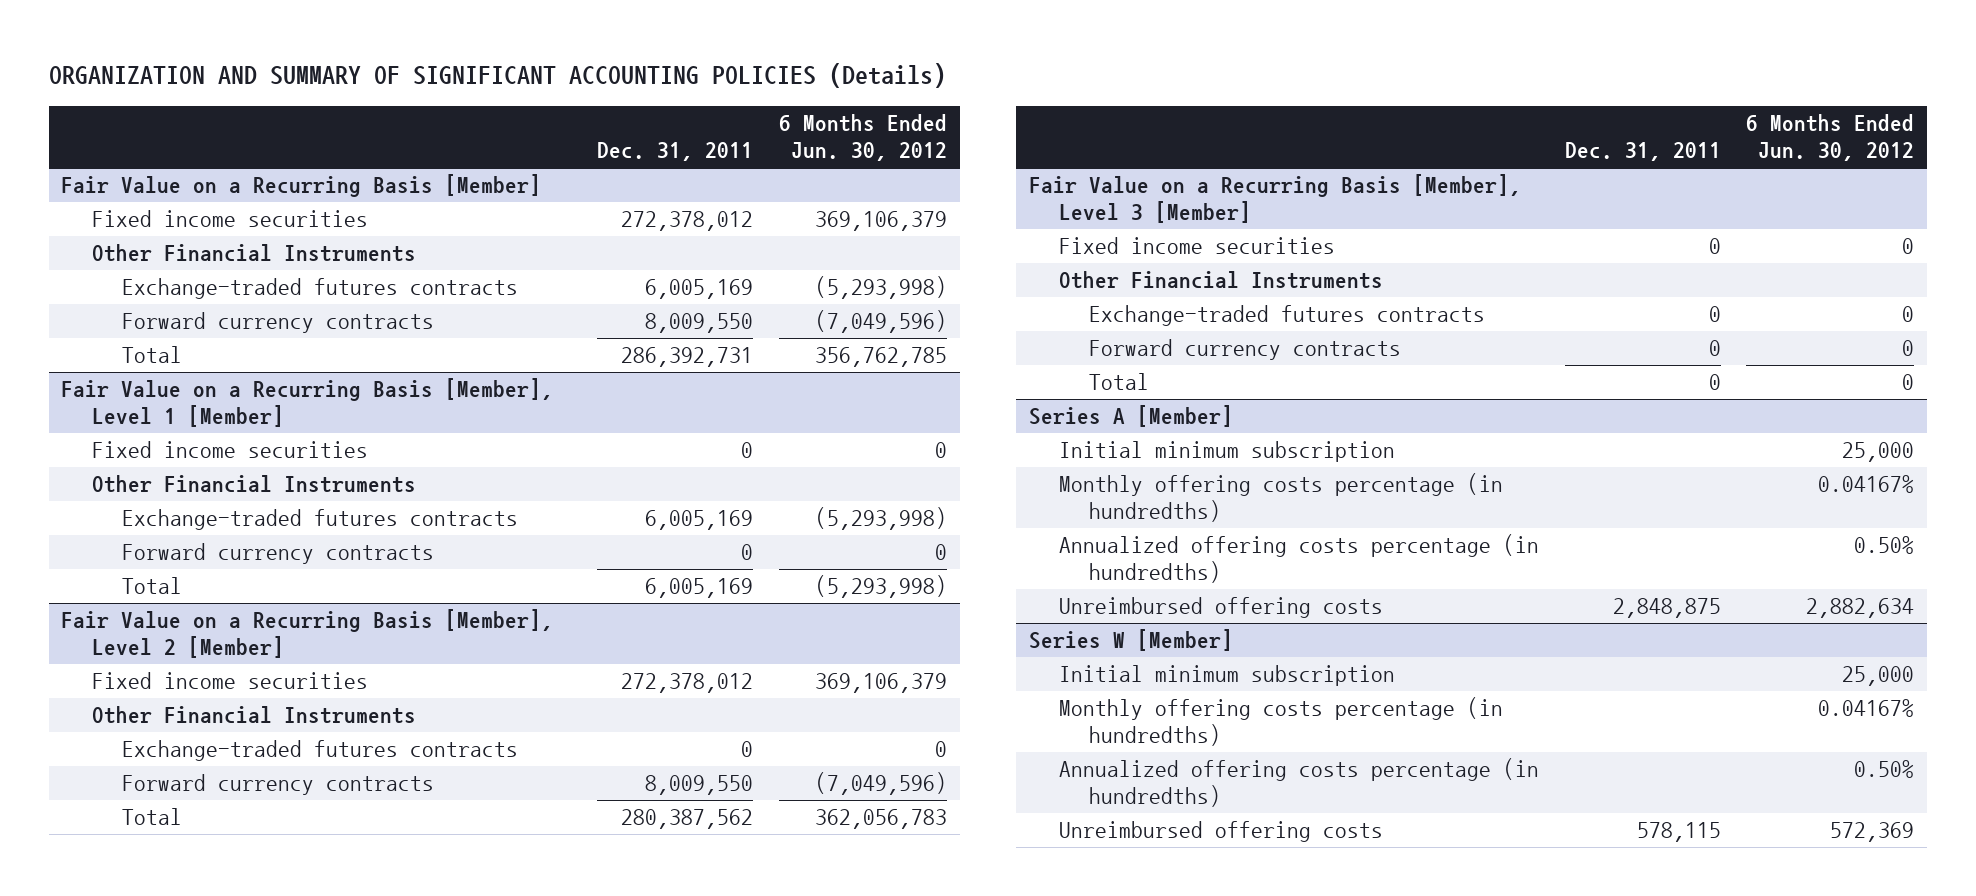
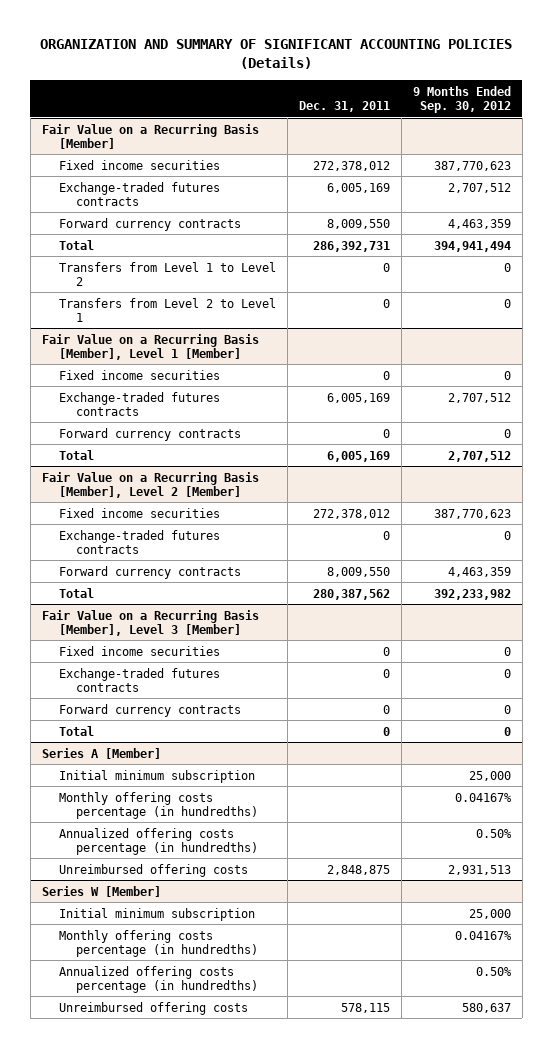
[778,114,947,162] 6 Months Ended Jun. 30, 2012 -> none
none -> [412,85,511,113] 9 Months Ended Sep. 30, 2012
[91,244,416,263] Other Financial Instruments -> none
none -> [58,261,276,286] Transfers from Level 1 to Level 2
none -> [58,297,276,322] Transfers from Level 2 to Level 1
[91,475,416,494] Other Financial Instruments -> none
[91,706,416,725] Other Financial Instruments -> none
[1058,271,1383,290] Other Financial Instruments -> none

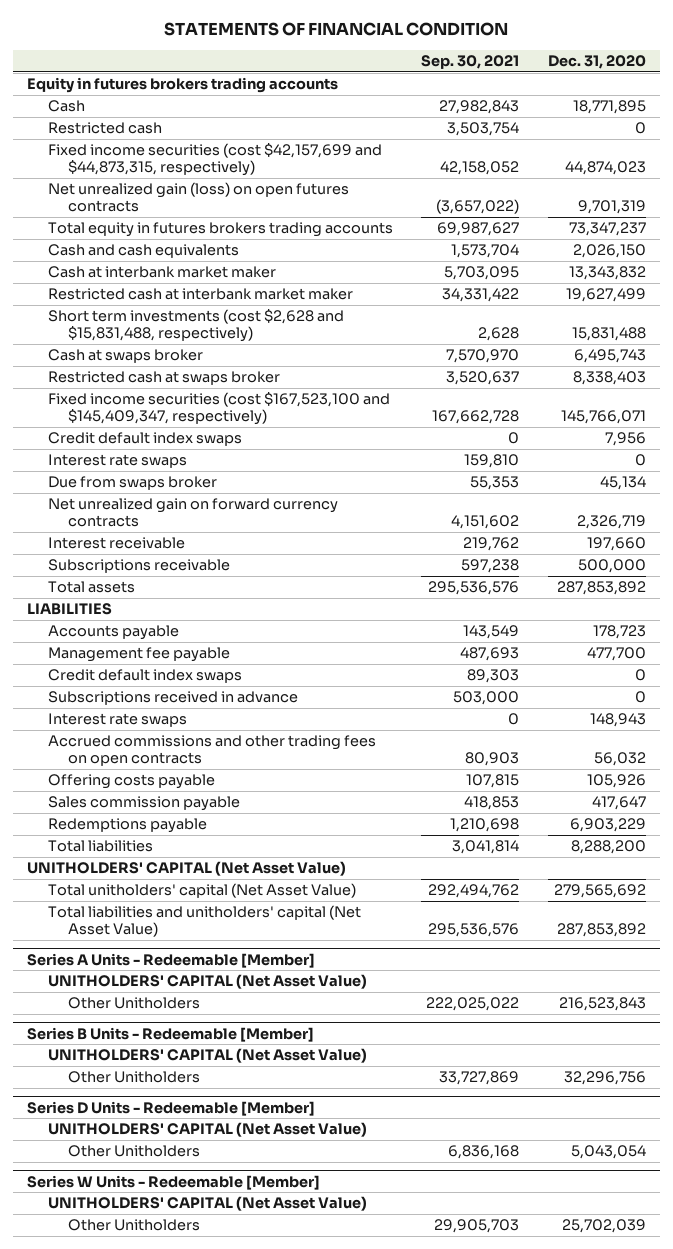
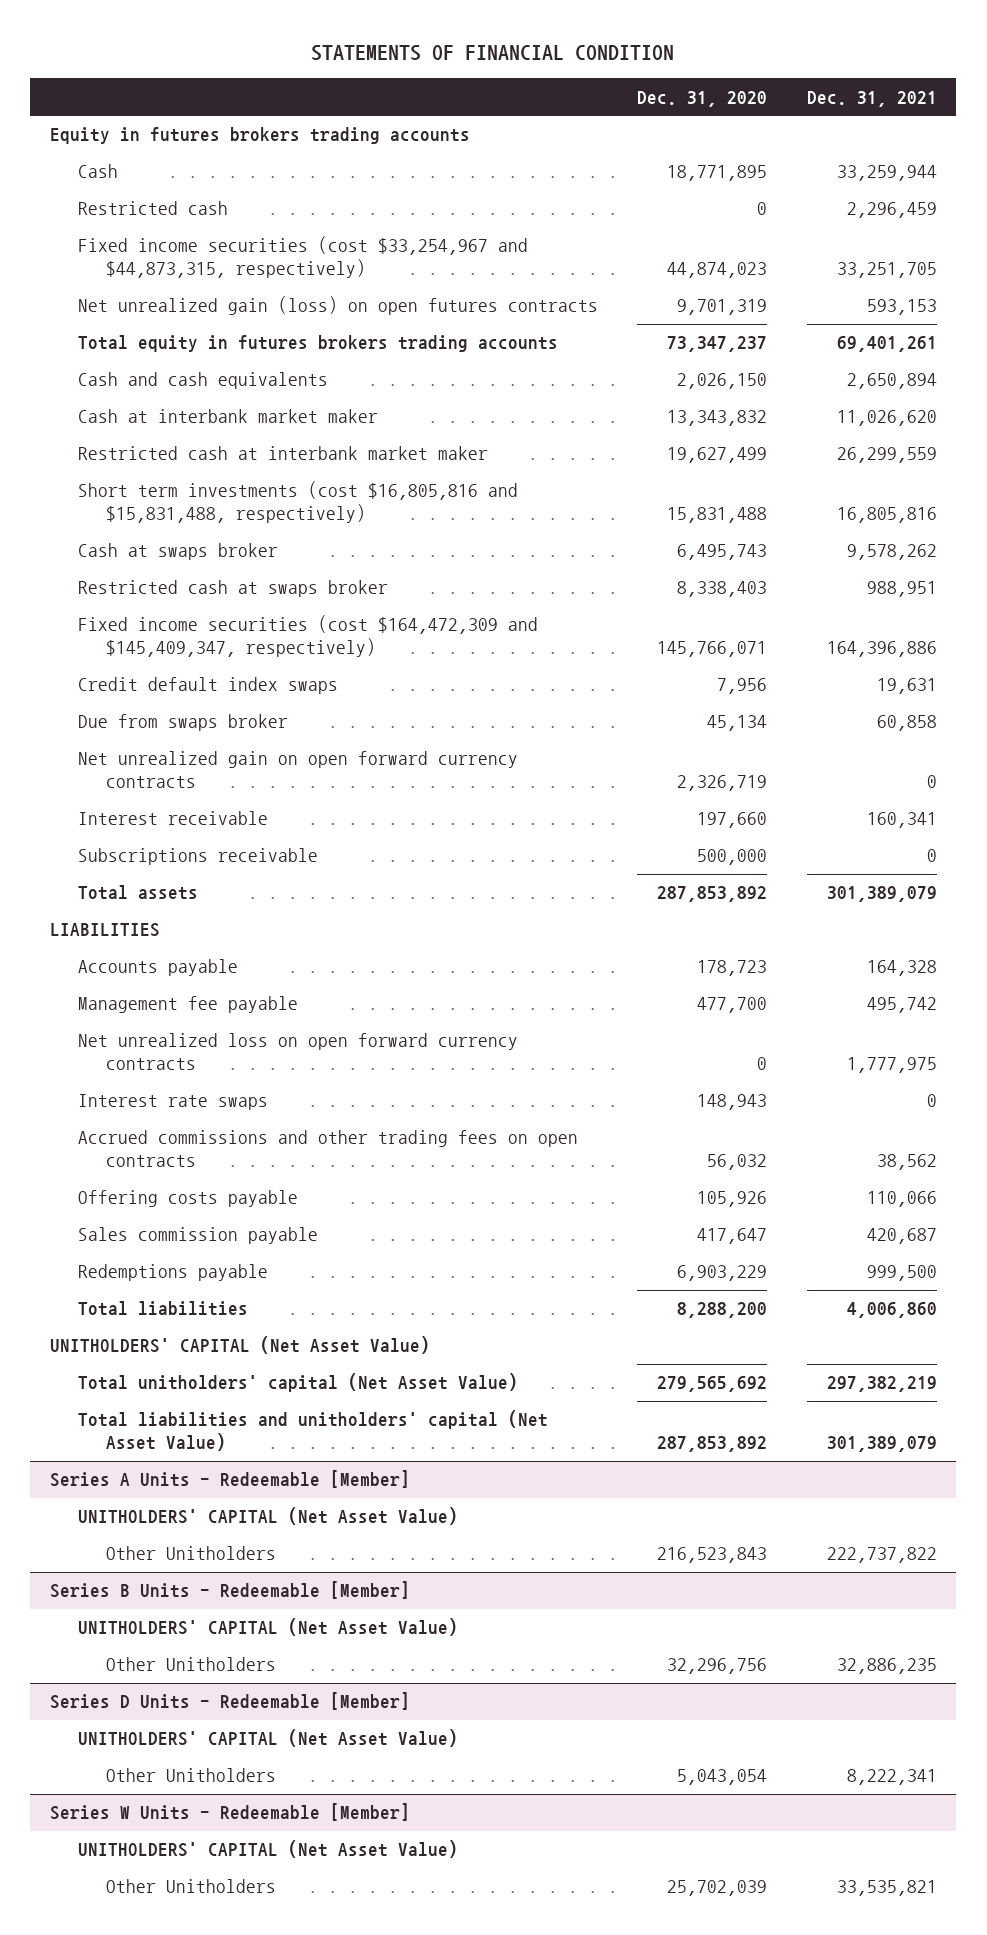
[421,54,520,69] Sep. 30, 2021 -> none
none -> [806,90,937,107] Dec. 31, 2021
[47,143,382,176] Fixed income securities (cost $42,157,699 and $44,873,315, respectively) -> [77,236,528,279] Fixed income securities (cost $33,254,967 and $44,873,315, respectively)
[47,309,344,342] Short term investments (cost $2,628 and $15,831,488, respectively) -> [77,481,518,524] Short term investments (cost $16,805,816 and $15,831,488, respectively)
[47,392,390,425] Fixed income securities (cost $167,523,100 and $145,409,347, respectively) -> [77,615,538,658] Fixed income securities (cost $164,472,309 and $145,409,347, respectively)
[47,454,187,469] Interest rate swaps -> none
[47,498,338,527] Net unrealized gain on forward currency contracts -> [77,751,518,789] Net unrealized gain on open forward currency contracts
[47,669,242,684] Credit default index swaps -> none
[47,691,298,706] Subscriptions received in advance -> none
none -> [77,1033,518,1071] Net unrealized loss on open forward currency contracts

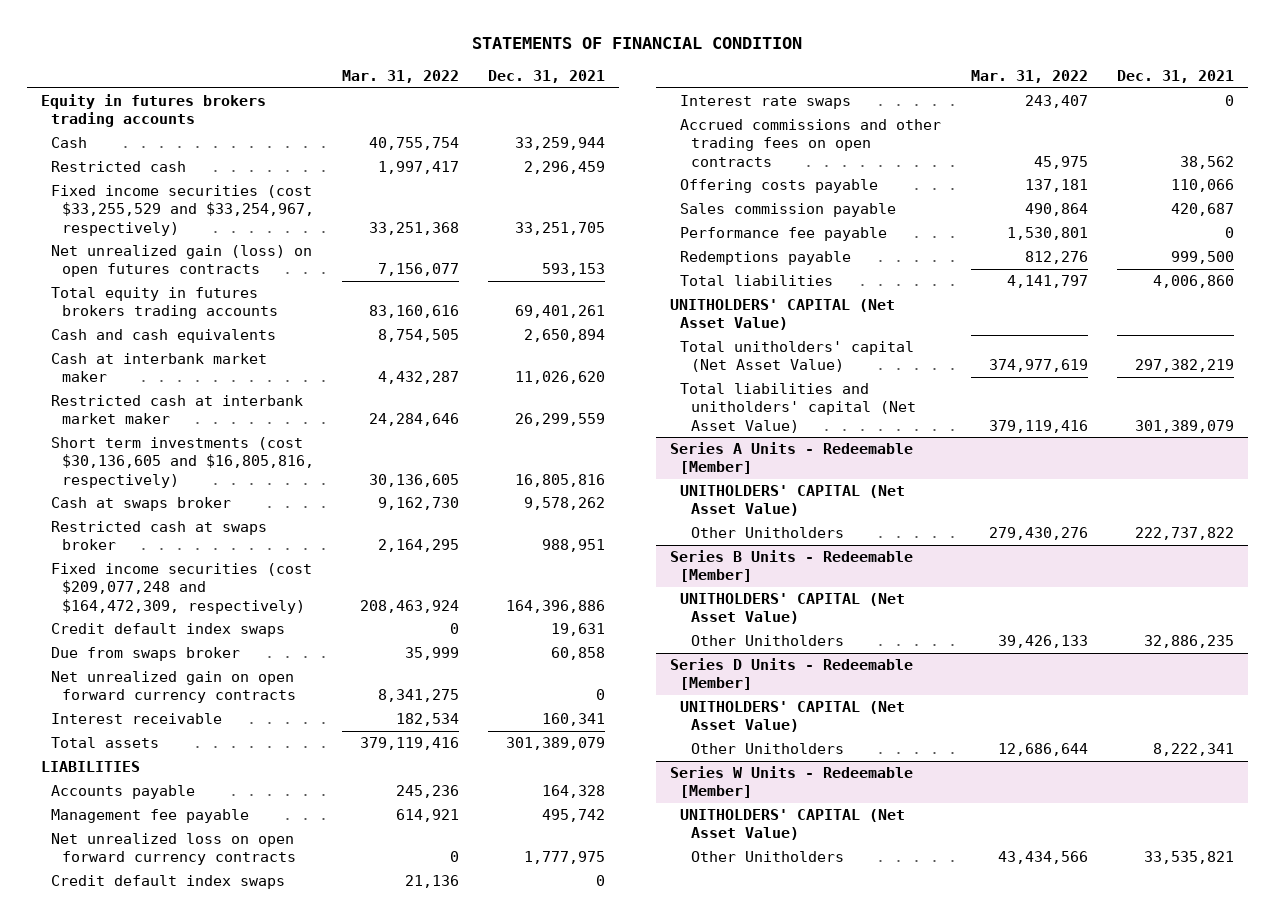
[637,90,768,107] Dec. 31, 2020 -> none
none -> [342,70,460,84] Mar. 31, 2022
[77,236,528,279] Fixed income securities (cost $33,254,967 and $44,873,315, respectively) -> [51,185,315,236] Fixed income securities (cost $33,255,529 and $33,254,967, respectively)
[77,481,518,524] Short term investments (cost $16,805,816 and $15,831,488, respectively) -> [51,437,315,488] Short term investments (cost $30,136,605 and $16,805,816, respectively)
[77,615,538,658] Fixed income securities (cost $164,472,309 and $145,409,347, respectively) -> [51,563,313,614] Fixed income securities (cost $209,077,248 and $164,472,309, respectively)
[77,848,318,866] Subscriptions receivable -> none
none -> [51,875,286,890] Credit default index swaps
none -> [680,227,888,242] Performance fee payable

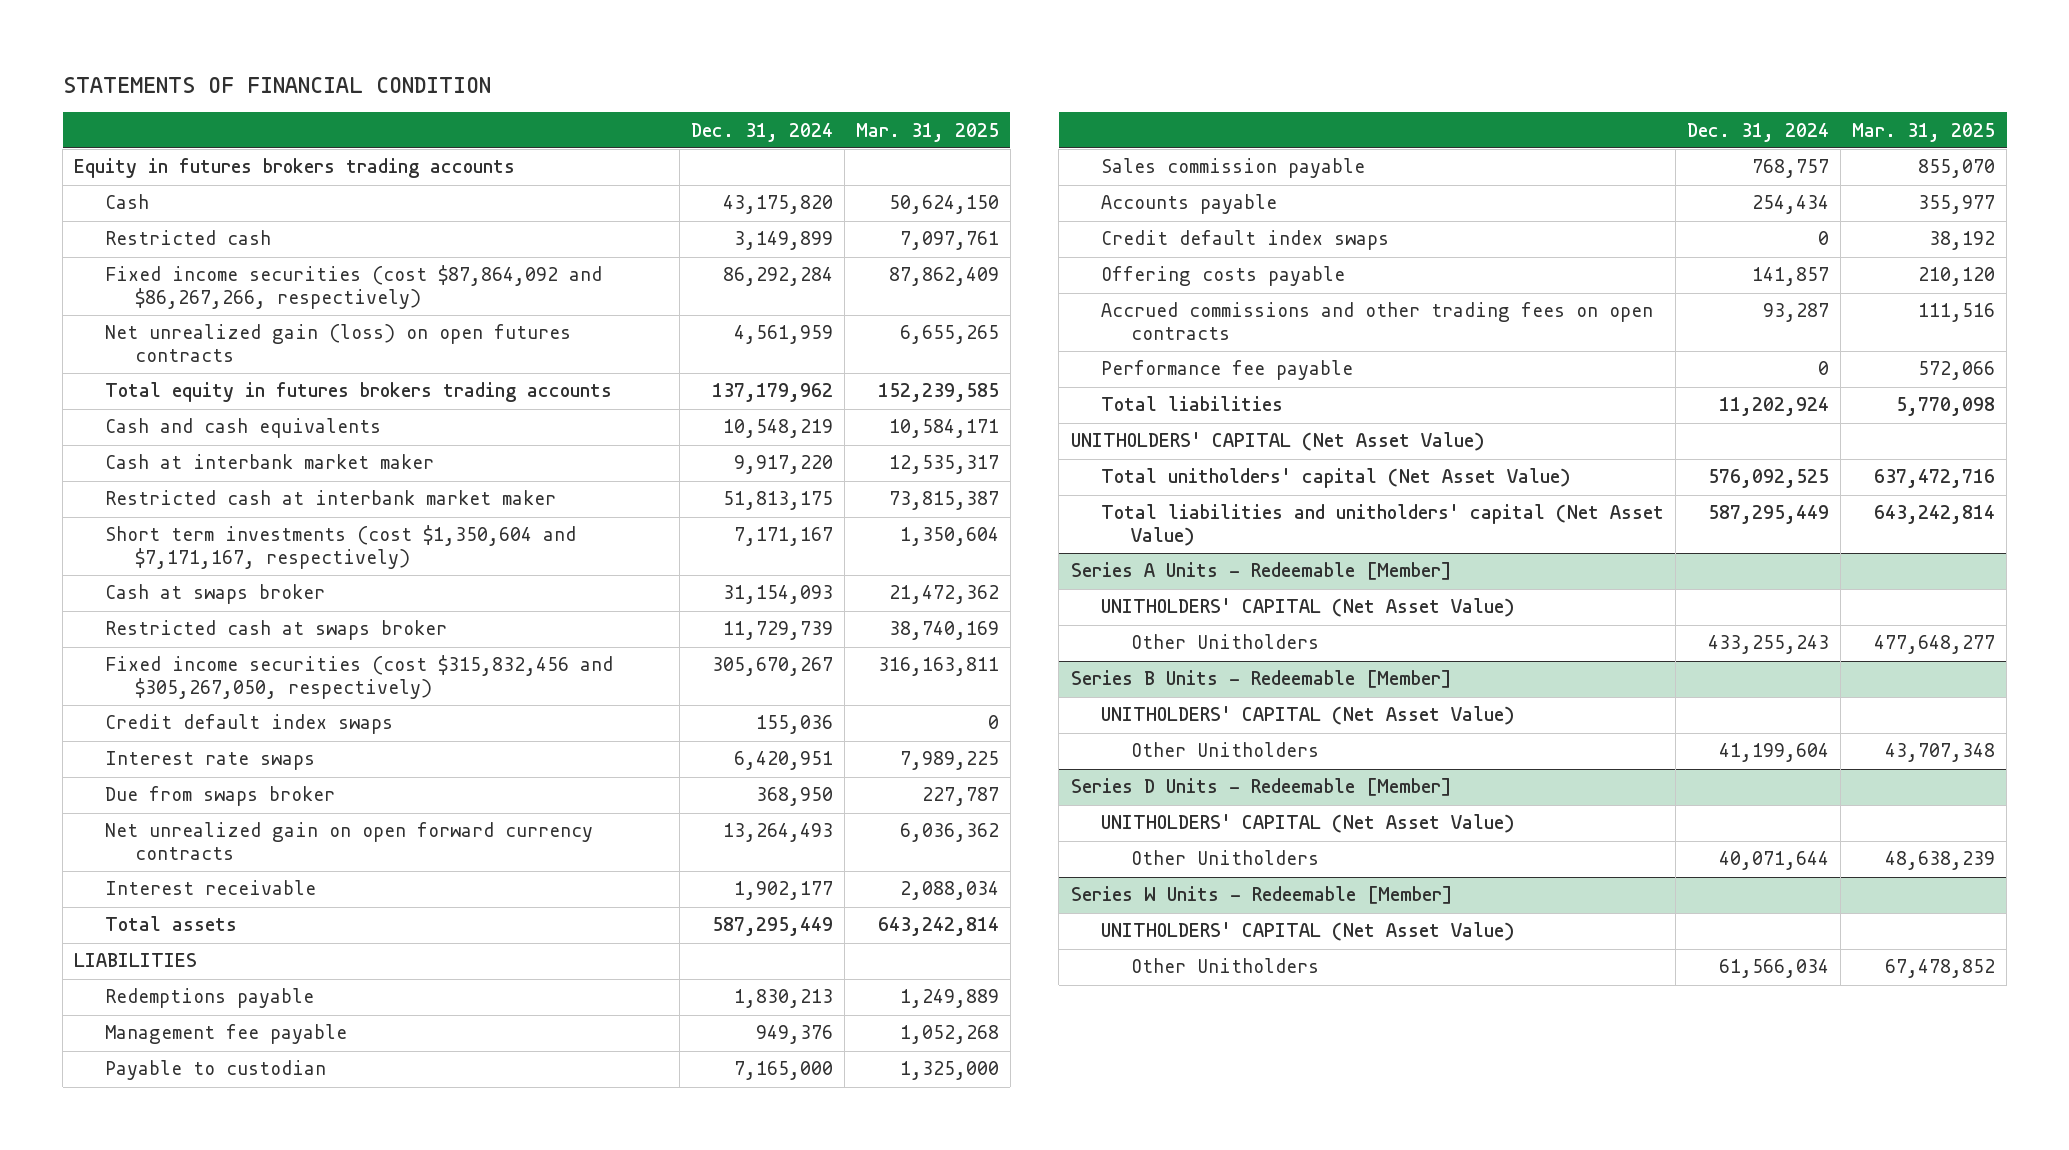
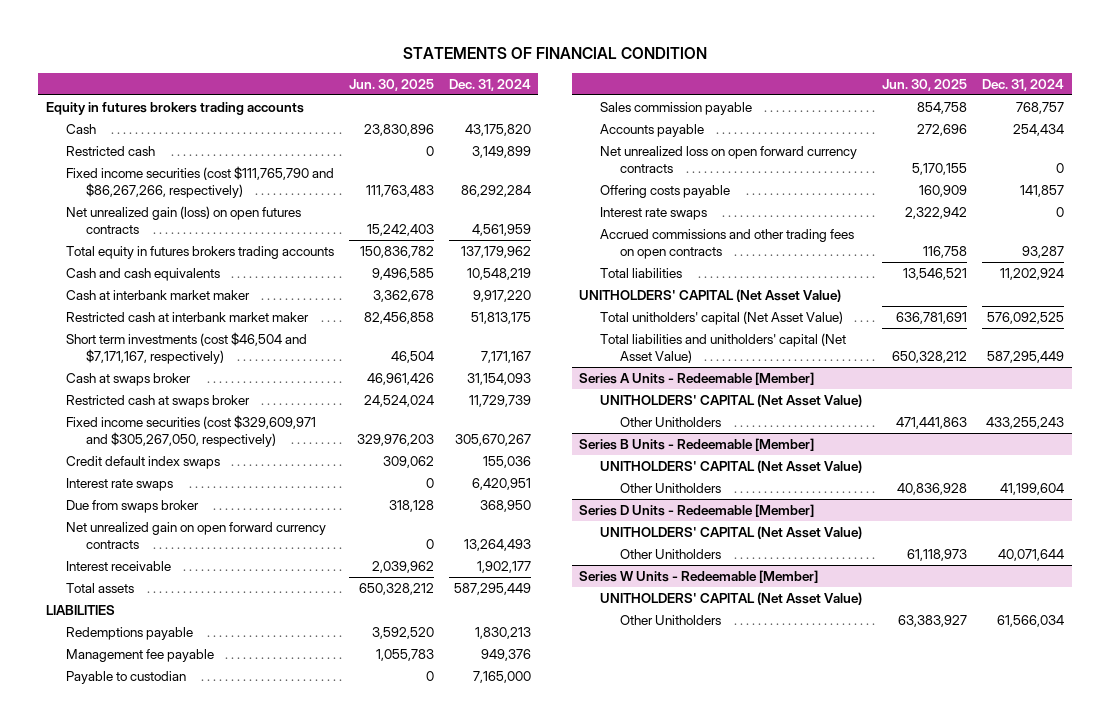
[855,122,999,142] Mar. 31, 2025 -> none
none -> [348,78,434,91] Jun. 30, 2025
[104,265,602,310] Fixed income securities (cost $87,864,092 and $86,267,266, respectively) -> [66,165,335,199] Fixed income securities (cost $111,765,790 and $86,267,266, respectively)
[104,525,576,570] Short term investments (cost $1,350,604 and $7,171,167, respectively) -> [66,331,308,365] Short term investments (cost $46,504 and $7,171,167, respectively)
[104,655,613,700] Fixed income securities (cost $315,832,456 and $305,267,050, respectively) -> [66,414,317,448] Fixed income securities (cost $329,609,971 and $305,267,050, respectively)
[1100,230,1389,251] Credit default index swaps -> none
none -> [599,145,857,174] Net unrealized loss on open forward currency contracts
none -> [599,206,707,220] Interest rate swaps
[1100,360,1353,381] Performance fee payable -> none

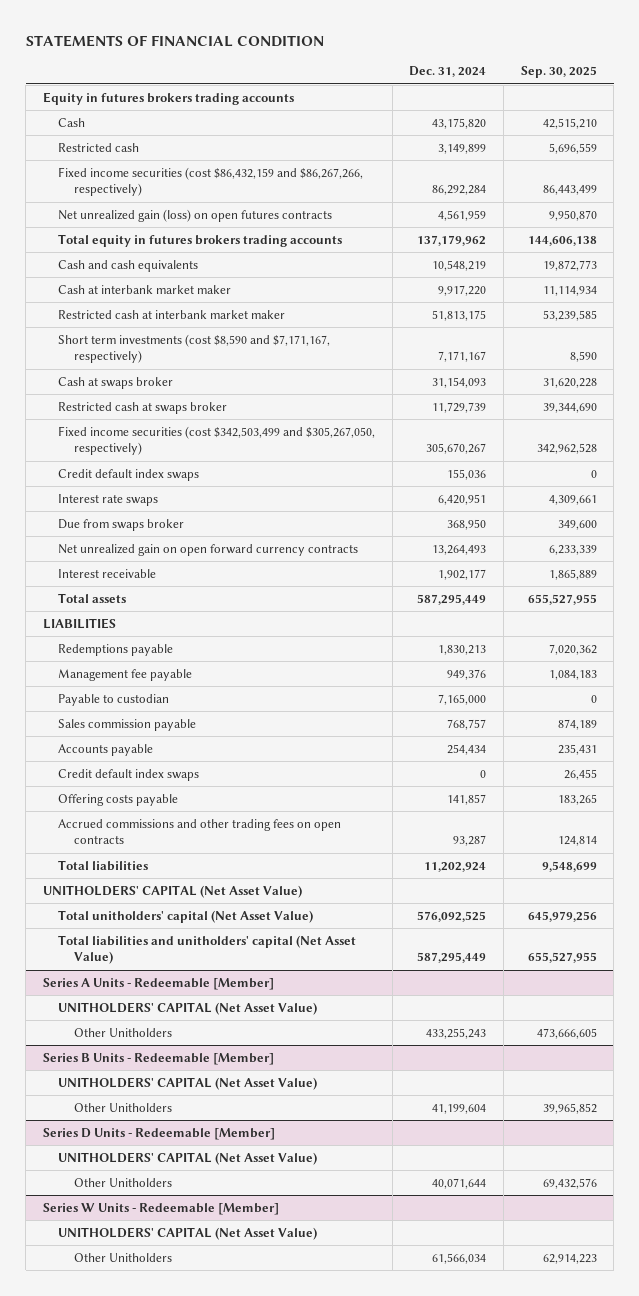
[348,78,434,91] Jun. 30, 2025 -> none
none -> [520,66,597,79] Sep. 30, 2025
[66,165,335,199] Fixed income securities (cost $111,765,790 and $86,267,266, respectively) -> [58,166,364,197] Fixed income securities (cost $86,432,159 and $86,267,266, respectively)
[66,331,308,365] Short term investments (cost $46,504 and $7,171,167, respectively) -> [58,333,331,364] Short term investments (cost $8,590 and $7,171,167, respectively)
[66,414,317,448] Fixed income securities (cost $329,609,971 and $305,267,050, respectively) -> [58,425,376,456] Fixed income securities (cost $342,503,499 and $305,267,050, respectively)
[599,145,857,174] Net unrealized loss on open forward currency contracts -> none
none -> [58,768,200,781] Credit default index swaps
[599,206,707,220] Interest rate swaps -> none

